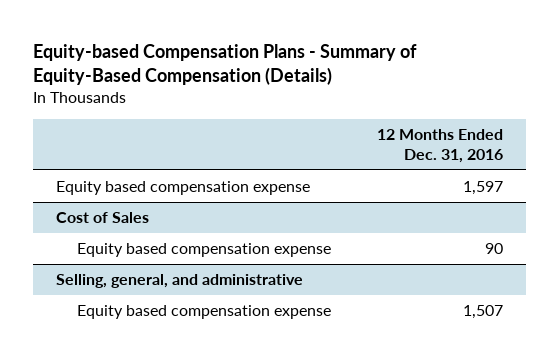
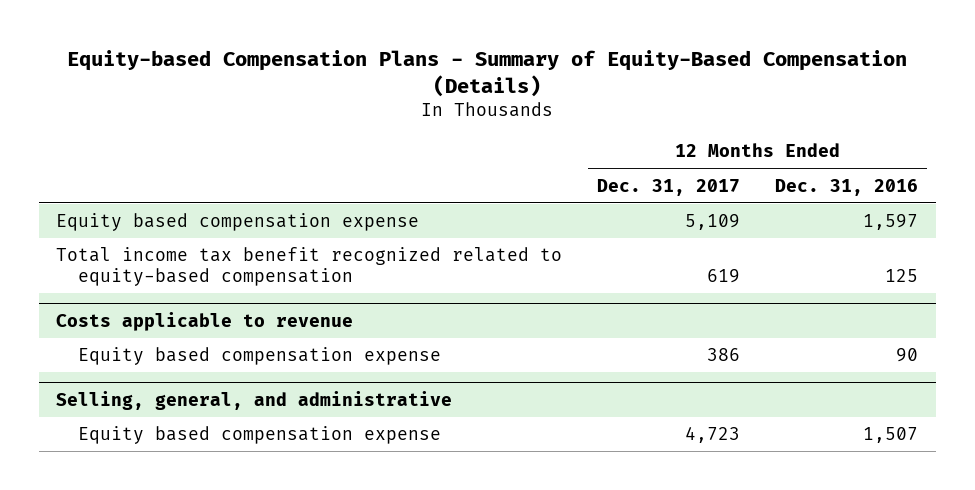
none -> [597,178,741,196] Dec. 31, 2017
none -> [56,247,563,287] Total income tax benefit recognized related to equity-based compensation
[56,212,150,224] Cost of Sales -> [56,311,354,331] Costs applicable to revenue

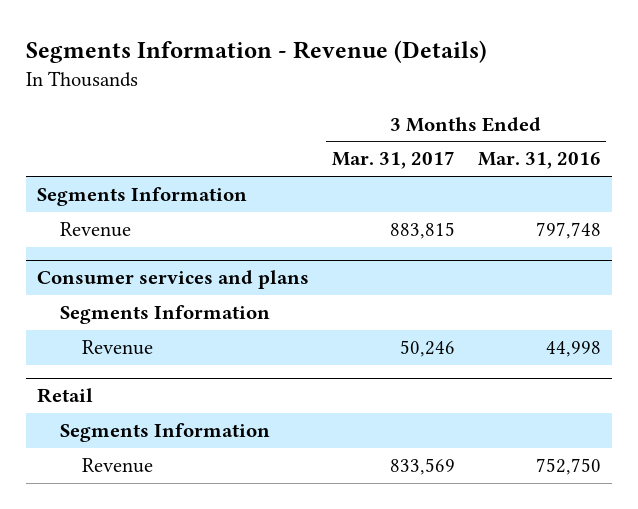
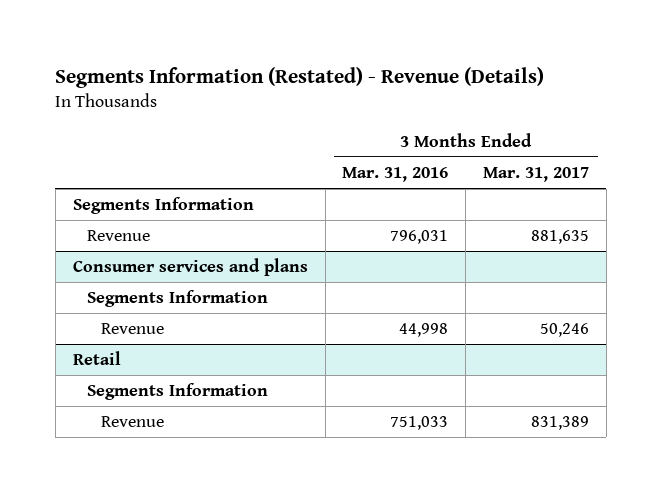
[25,39,487,63] Segments Information - Revenue (Details) -> [55,67,545,89] Segments Information (Restated) - Revenue (Details)
[389,222,455,240] 883,815 -> [531,230,590,245] 881,635
[535,222,601,240] 797,748 -> [390,230,449,245] 796,031
[389,458,455,476] 833,569 -> [531,416,590,431] 831,389
[535,458,601,476] 752,750 -> [390,416,449,431] 751,033

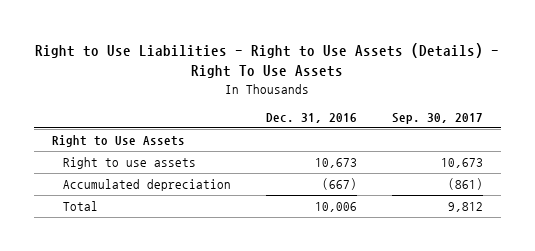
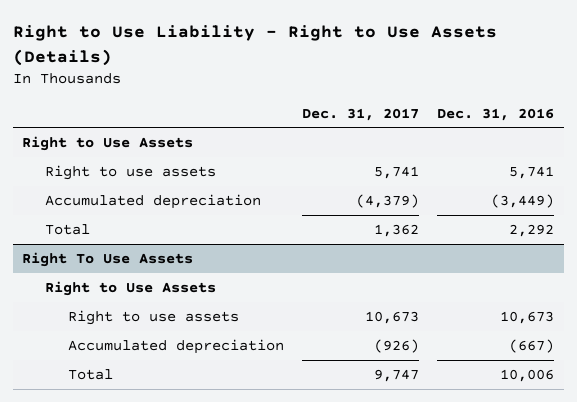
[35,42,500,79] Right to Use Liabilities - Right to Use Assets (Details) - Right To Use Assets -> [12,25,497,66] Right to Use Liability - Right to Use Assets (Details)
[392,113,484,125] Sep. 30, 2017 -> none
none -> [302,107,420,121] Dec. 31, 2017
none -> [45,164,217,180] Right to use assets
none -> [45,193,262,209] Accumulated depreciation
none -> [45,223,91,235] Total
none -> [22,251,194,267] Right To Use Assets
none -> [45,280,217,296] Right to Use Assets

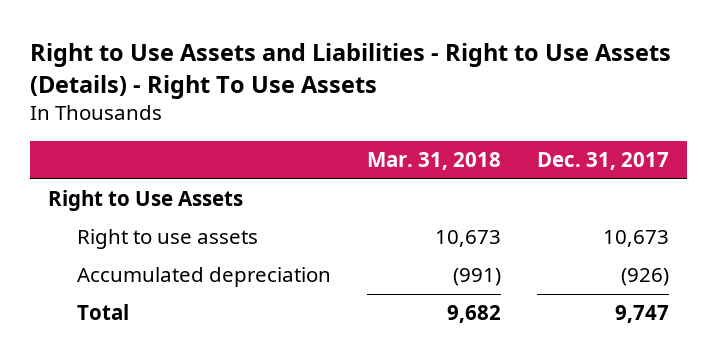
[12,25,497,66] Right to Use Liability - Right to Use Assets (Details) -> [29,43,671,99] Right to Use Assets and Liabilities - Right to Use Assets (Details) - Right To Use Assets
[437,107,555,121] Dec. 31, 2016 -> none
none -> [366,151,501,170] Mar. 31, 2018
[45,164,217,180] Right to use assets -> none
[45,193,262,209] Accumulated depreciation -> none
[45,223,91,235] Total -> none
[22,251,194,267] Right To Use Assets -> none
[45,280,217,296] Right to Use Assets -> none

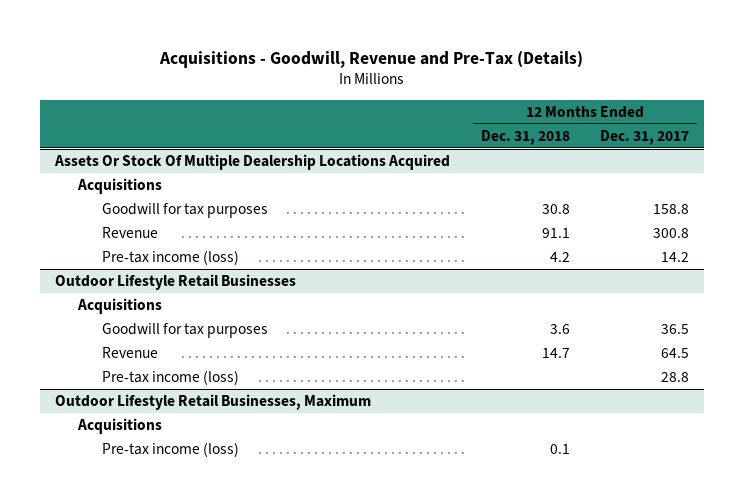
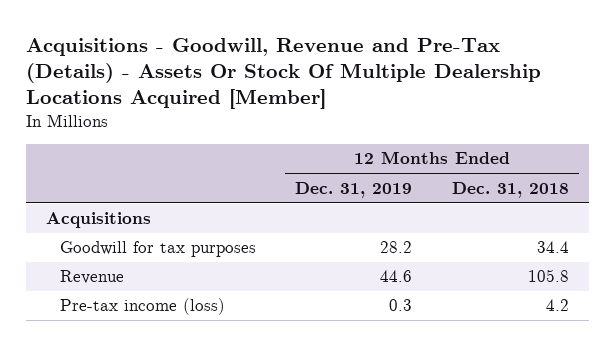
[159,50,584,68] Acquisitions - Goodwill, Revenue and Pre-Tax (Details) -> [25,38,541,110] Acquisitions - Goodwill, Revenue and Pre-Tax (Details) - Assets Or Stock Of Multiple Dealership Locations Acquired [Member]
[600,129,690,145] Dec. 31, 2017 -> none
none -> [295,181,413,198] Dec. 31, 2019
[54,154,451,171] Assets Or Stock Of Multiple Dealership Locations Acquired -> none
[541,204,570,215] 30.8 -> [536,241,569,254] 34.4
[541,228,570,239] 91.1 -> [527,269,569,283] 105.8
[55,274,297,291] Outdoor Lifestyle Retail Businesses -> none
[77,298,163,315] Acquisitions -> none
[101,323,268,339] Goodwill for tax purposes -> none
[101,347,158,359] Revenue -> none
[101,370,239,386] Pre-tax income (loss) -> none
[55,394,372,411] Outdoor Lifestyle Retail Businesses, Maximum -> none
[77,418,163,435] Acquisitions -> none
[101,442,239,458] Pre-tax income (loss) -> none

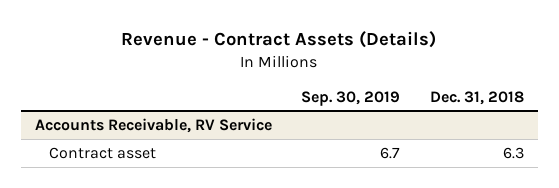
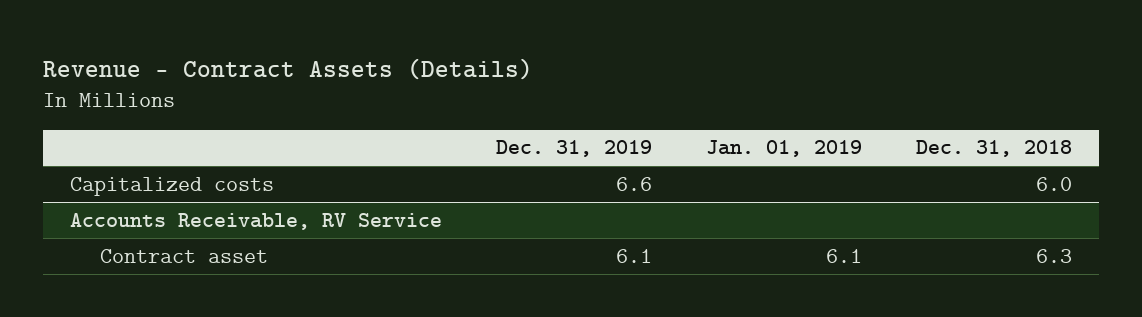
[301,90,401,106] Sep. 30, 2019 -> none
none -> [495,140,652,158] Dec. 31, 2019
none -> [705,140,862,158] Jan. 01, 2019
none -> [69,176,274,196] Capitalized costs

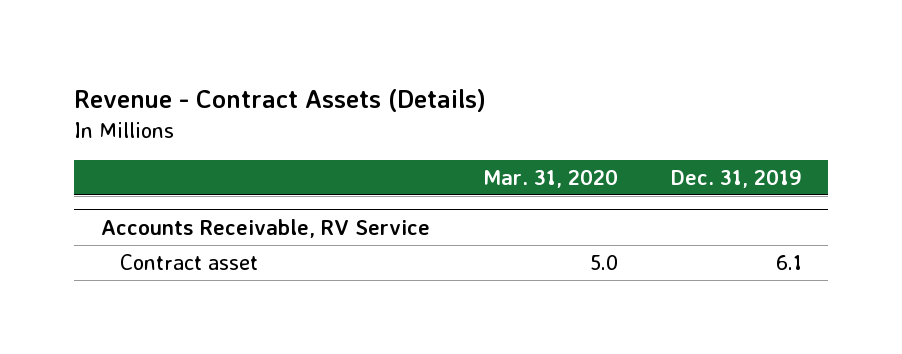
[705,140,862,158] Jan. 01, 2019 -> none
[915,140,1072,158] Dec. 31, 2018 -> none
none -> [482,168,618,188] Mar. 31, 2020
[69,176,274,196] Capitalized costs -> none

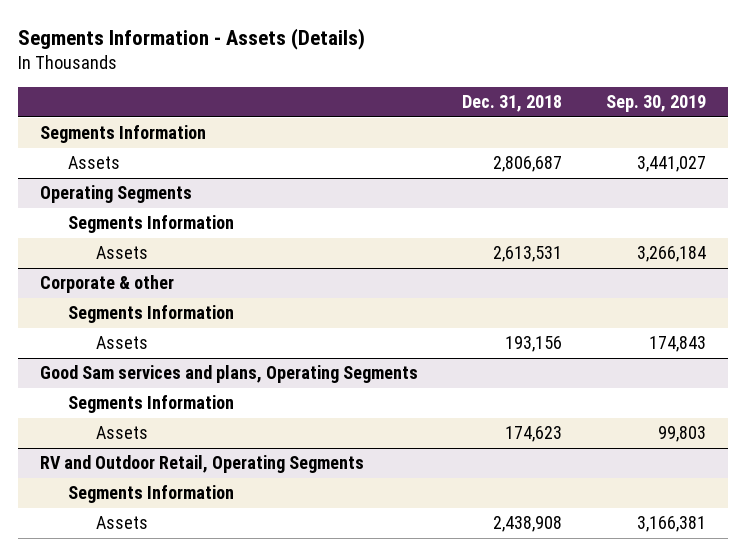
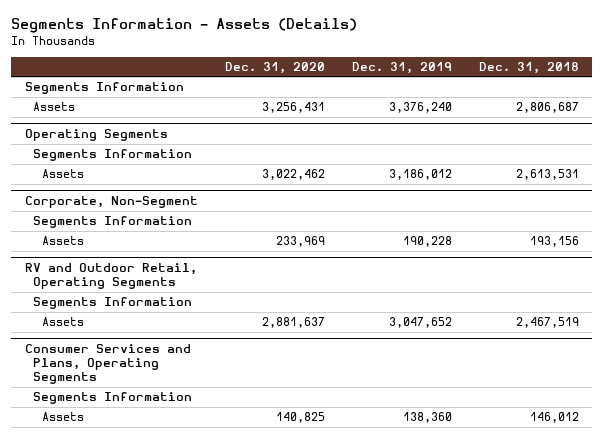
[605,95,706,113] Sep. 30, 2019 -> none
none -> [224,61,325,74] Dec. 31, 2020
none -> [351,61,452,74] Dec. 31, 2019
[39,275,174,294] Corporate & other -> [24,196,198,209] Corporate, Non-Segment
[39,365,418,384] Good Sam services and plans, Operating Segments -> none
[68,395,235,414] Segments Information -> none
[96,426,149,440] Assets -> none
[492,516,562,533] 2,438,908 -> [515,317,579,329] 2,467,519
none -> [24,344,191,385] Consumer Services and Plans, Operating Segments
none -> [33,392,193,405] Segments Information
none -> [42,412,85,422] Assets

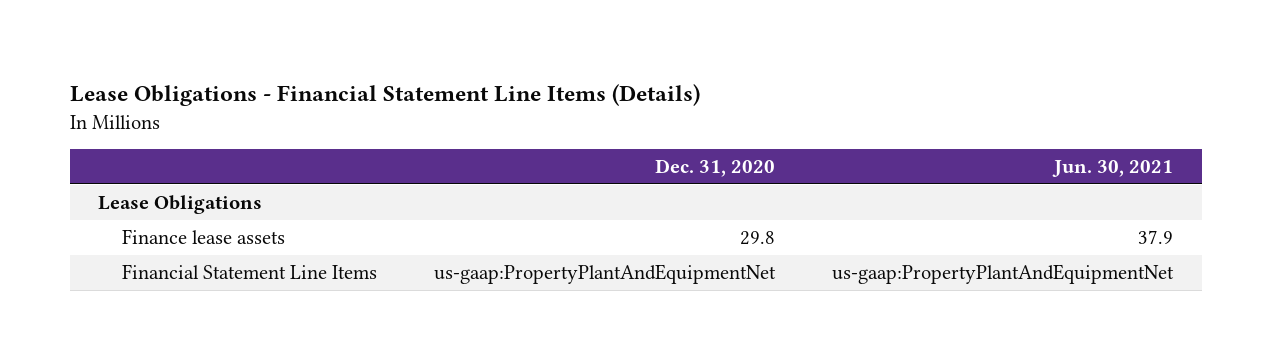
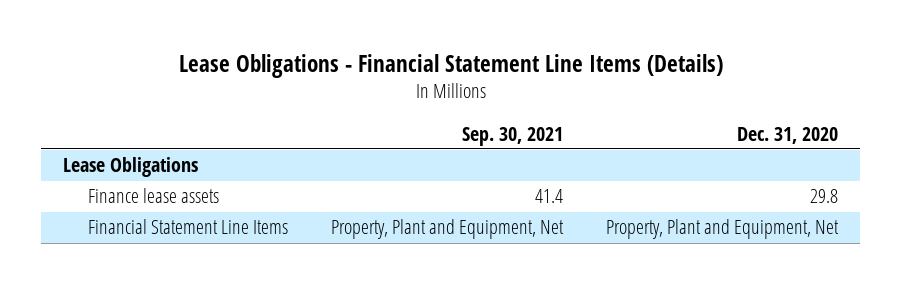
[1052,160,1174,178] Jun. 30, 2021 -> none
none -> [462,126,564,146] Sep. 30, 2021
[434,263,777,284] us-gaap:PropertyPlantAndEquipmentNet -> [606,219,840,240] Property, Plant and Equipment, Net

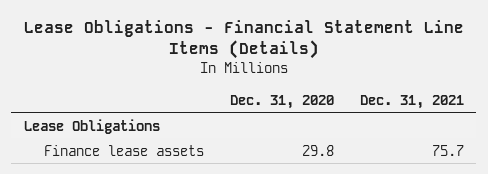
[462,126,564,146] Sep. 30, 2021 -> none
none -> [359,94,464,109] Dec. 31, 2021
[87,219,288,235] Financial Statement Line Items -> none

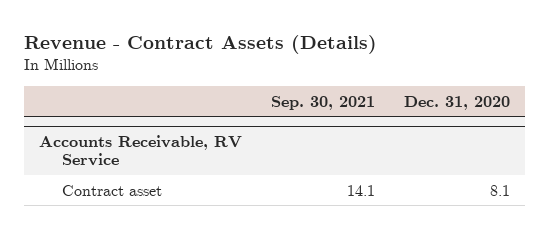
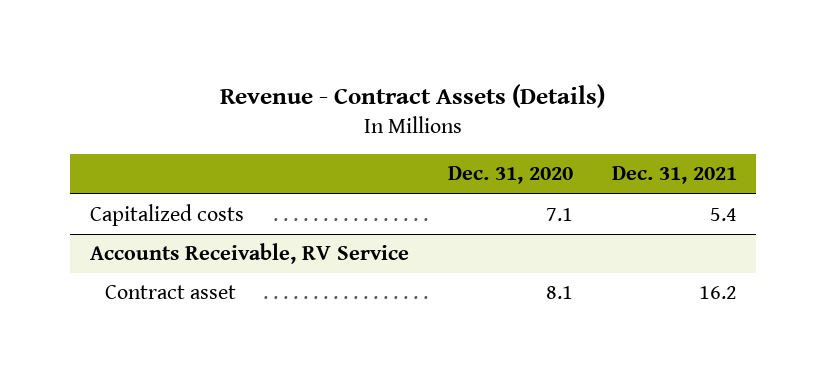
[270,95,375,110] Sep. 30, 2021 -> none
none -> [611,166,737,185] Dec. 31, 2021
none -> [89,204,244,227] Capitalized costs

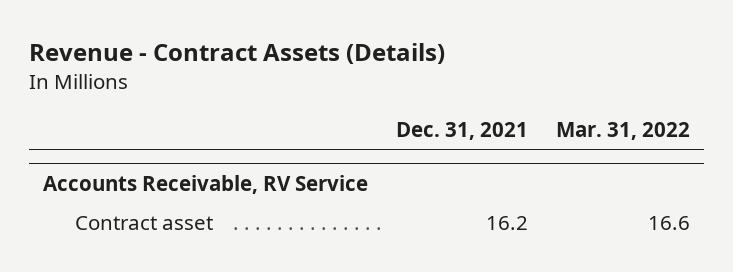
[447,166,573,185] Dec. 31, 2020 -> none
none -> [556,122,691,141] Mar. 31, 2022
[89,204,244,227] Capitalized costs -> none

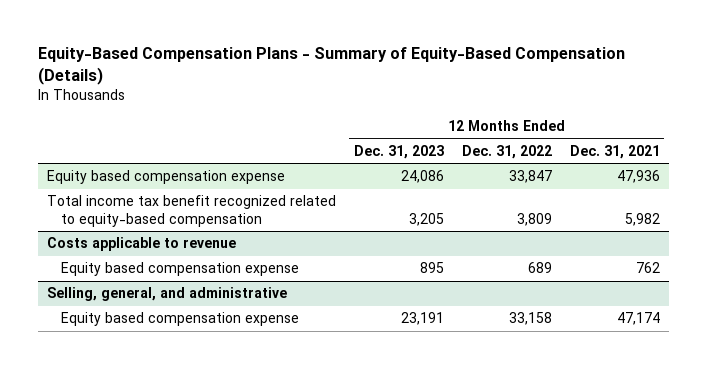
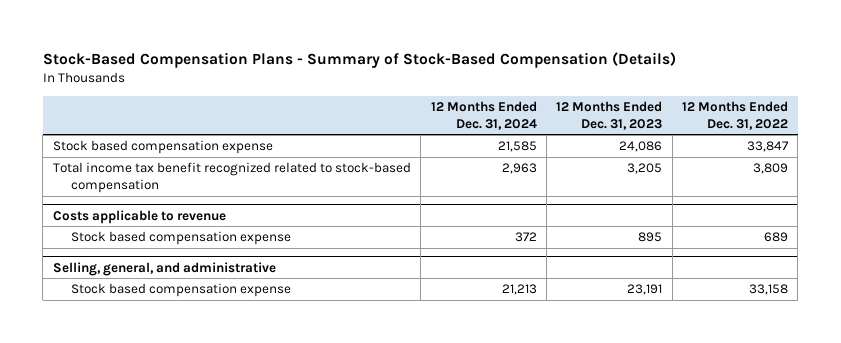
[37,47,625,85] Equity-Based Compensation Plans - Summary of Equity-Based Compensation (Details) -> [42,51,676,68] Stock-Based Compensation Plans - Summary of Stock-Based Compensation (Details)
[569,144,660,159] Dec. 31, 2021 -> none
none -> [430,100,537,130] 12 Months Ended Dec. 31, 2024
[46,170,285,185] Equity based compensation expense -> [52,140,273,155] Stock based compensation expense
[46,195,336,227] Total income tax benefit recognized related to equity-based compensation -> [52,162,411,193] Total income tax benefit recognized related to stock-based compensation
[61,262,300,277] Equity based compensation expense -> [70,231,291,246] Stock based compensation expense
[61,312,300,327] Equity based compensation expense -> [70,283,291,298] Stock based compensation expense

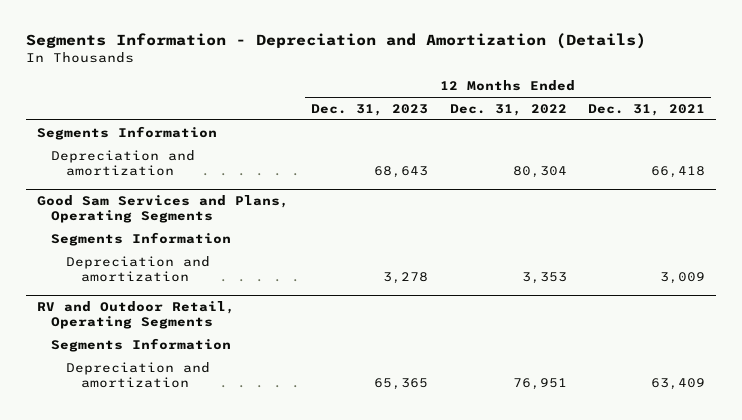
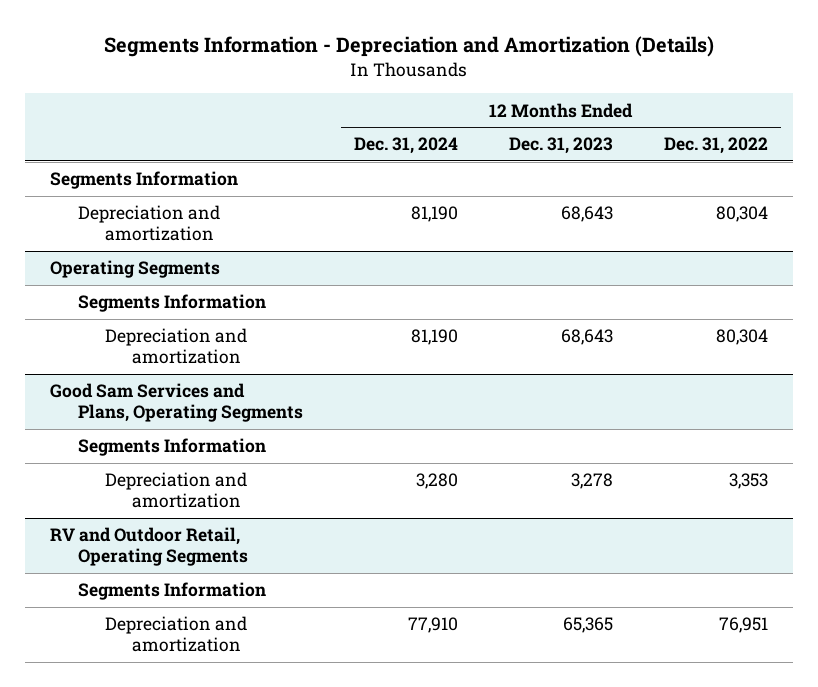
[588,103,706,116] Dec. 31, 2021 -> none
none -> [353,137,458,155] Dec. 31, 2024
none -> [50,260,221,279] Operating Segments
none -> [77,294,266,313] Segments Information
none -> [104,328,247,365] Depreciation and amortization

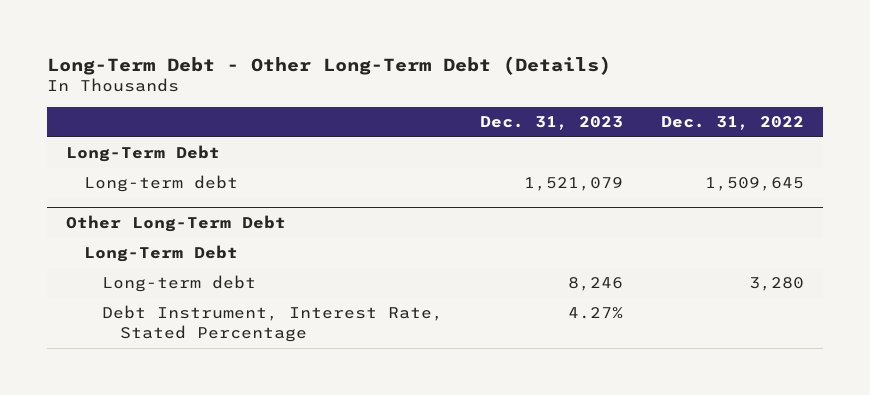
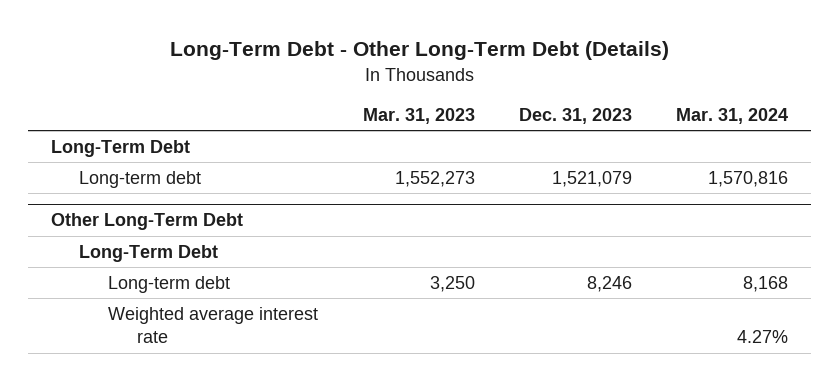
[660,116,804,131] Dec. 31, 2022 -> none
none -> [362,107,475,124] Mar. 31, 2023
none -> [676,107,789,124] Mar. 31, 2024
[101,305,443,342] Debt Instrument, Interest Rate, Stated Percentage -> none
none -> [108,306,319,343] Weighted average interest rate

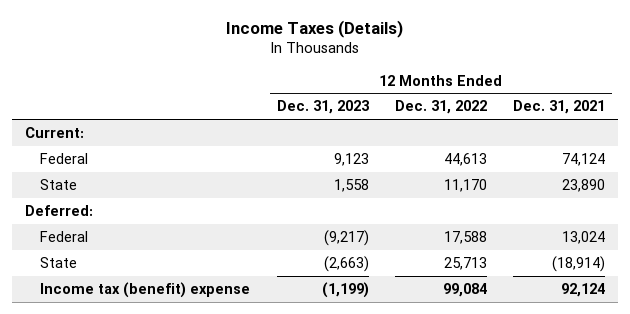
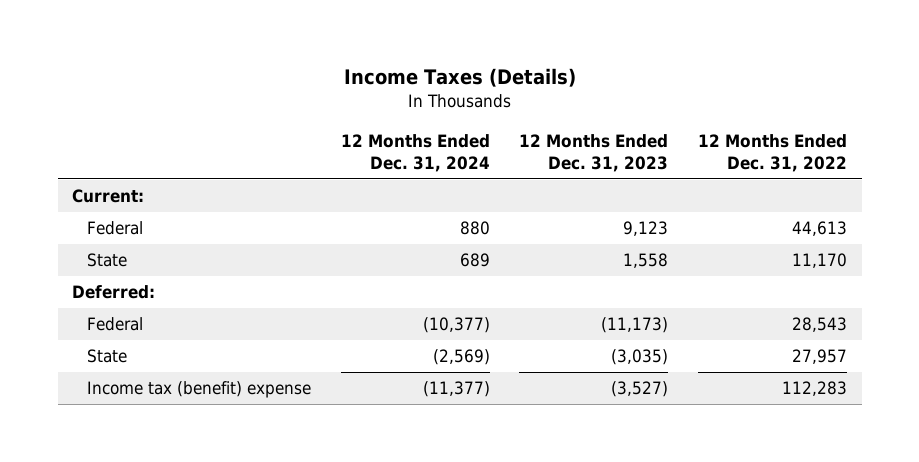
[513,100,606,115] Dec. 31, 2021 -> none
none -> [340,133,490,172] 12 Months Ended Dec. 31, 2024
[323,229,369,246] (9,217) -> [601,317,669,334] (11,173)
[444,230,488,244] 17,588 -> [791,317,847,333] 28,543
[323,255,369,272] (2,663) -> [611,349,669,366] (3,035)
[444,256,488,270] 25,713 -> [791,349,847,365] 27,957
[321,281,369,298] (1,199) -> [611,381,669,398] (3,527)
[443,282,488,297] 99,084 -> [781,381,847,397] 112,283

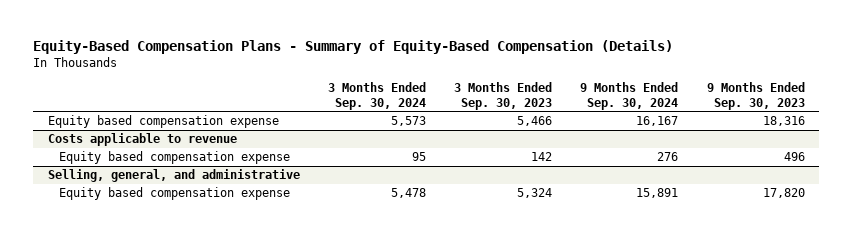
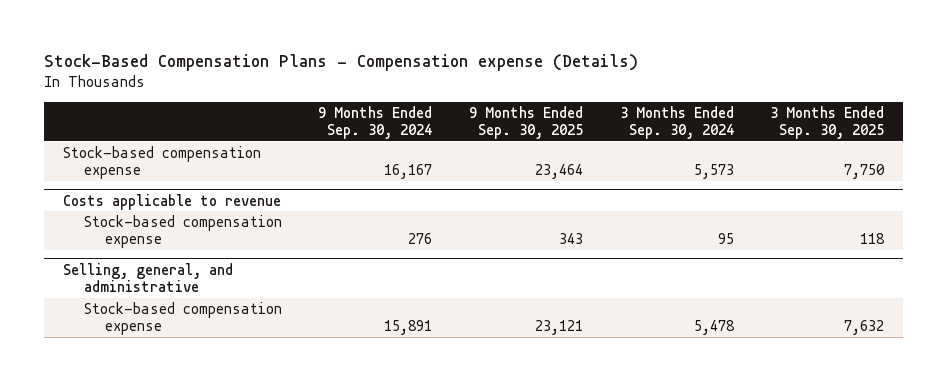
[33,40,674,55] Equity-Based Compensation Plans - Summary of Equity-Based Compensation (Details) -> [44,54,639,72] Stock-Based Compensation Plans - Compensation expense (Details)
[454,82,553,110] 3 Months Ended Sep. 30, 2023 -> none
[706,82,805,110] 9 Months Ended Sep. 30, 2023 -> none
none -> [468,105,583,140] 9 Months Ended Sep. 30, 2025
none -> [770,105,885,140] 3 Months Ended Sep. 30, 2025
[47,115,279,129] Equity based compensation expense -> [62,145,261,180] Stock-based compensation expense
[59,151,291,165] Equity based compensation expense -> [83,214,282,249] Stock-based compensation expense
[59,187,291,201] Equity based compensation expense -> [83,301,282,336] Stock-based compensation expense

